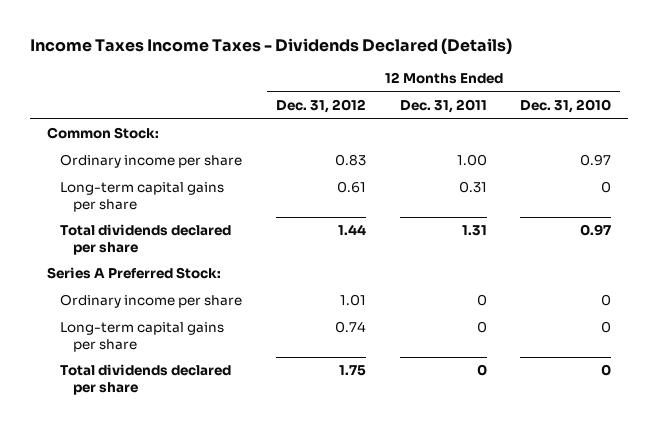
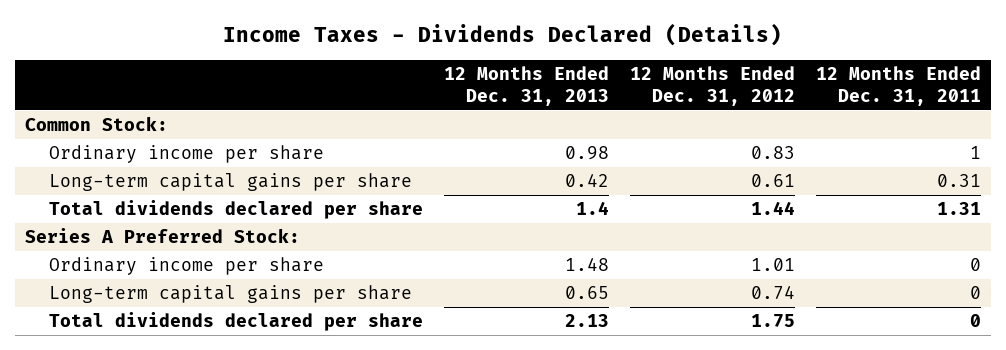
[29,38,512,55] Income Taxes Income Taxes - Dividends Declared (Details) -> [222,23,782,47] Income Taxes - Dividends Declared (Details)
[520,99,612,114] Dec. 31, 2010 -> none
none -> [443,65,609,106] 12 Months Ended Dec. 31, 2013
[456,154,487,167] 1.00 -> [969,146,981,160] 1

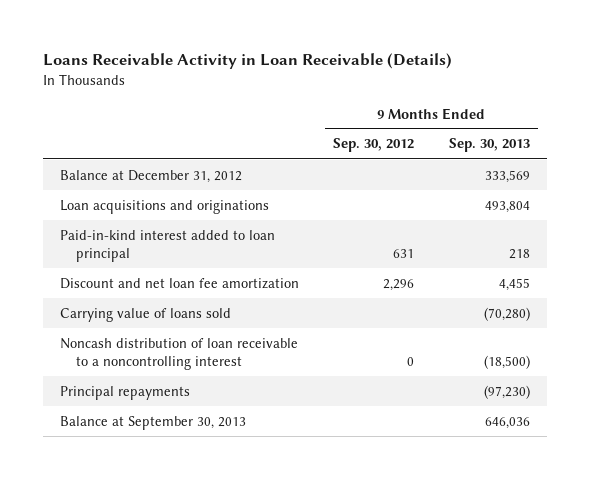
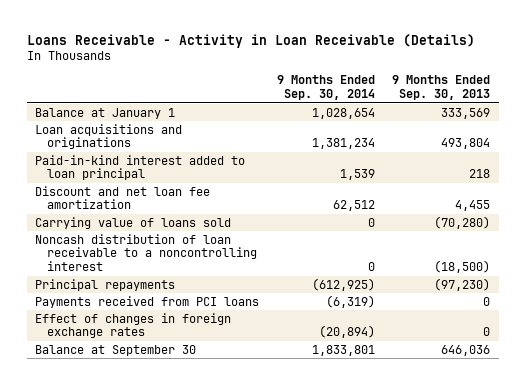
[43,53,453,70] Loans Receivable Activity in Loan Receivable (Details) -> [26,33,475,48] Loans Receivable - Activity in Loan Receivable (Details)
[333,138,415,153] Sep. 30, 2012 -> none
none -> [276,75,375,101] 9 Months Ended Sep. 30, 2014
[60,169,243,183] Balance at December 31, 2012 -> [35,107,176,119] Balance at January 1
none -> [35,295,260,308] Payments received from PCI loans
none -> [35,312,232,339] Effect of changes in foreign exchange rates
[60,415,247,430] Balance at September 30, 2013 -> [35,344,197,356] Balance at September 30

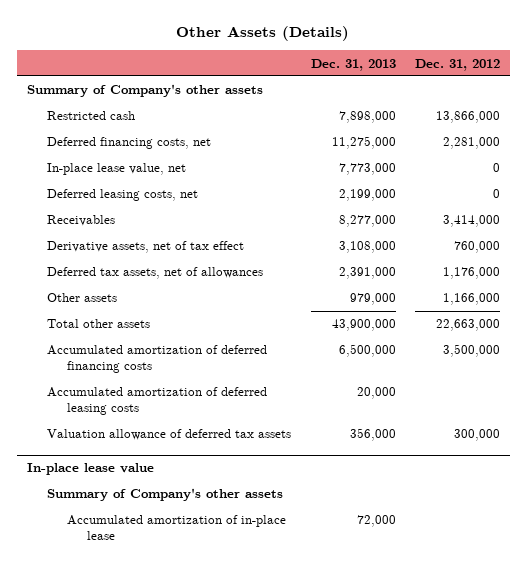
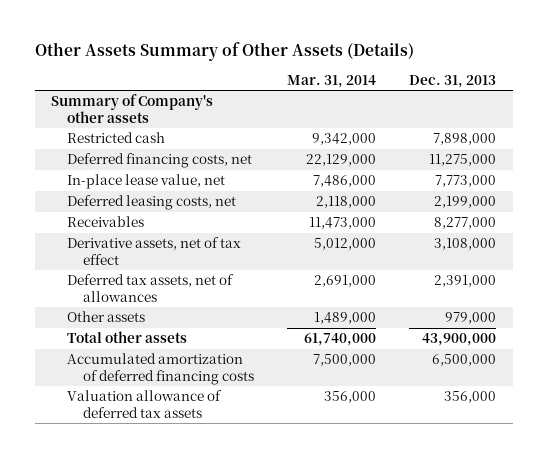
[176,26,350,42] Other Assets (Details) -> [34,41,414,61] Other Assets Summary of Other Assets (Details)
[415,58,501,71] Dec. 31, 2012 -> none
none -> [287,74,377,88] Mar. 31, 2014
[46,387,267,416] Accumulated amortization of deferred leasing costs -> none
[26,463,154,476] In-place lease value -> none
[46,488,283,502] Summary of Company's other assets -> none
[67,515,287,541] Accumulated amortization of in-place lease -> none

